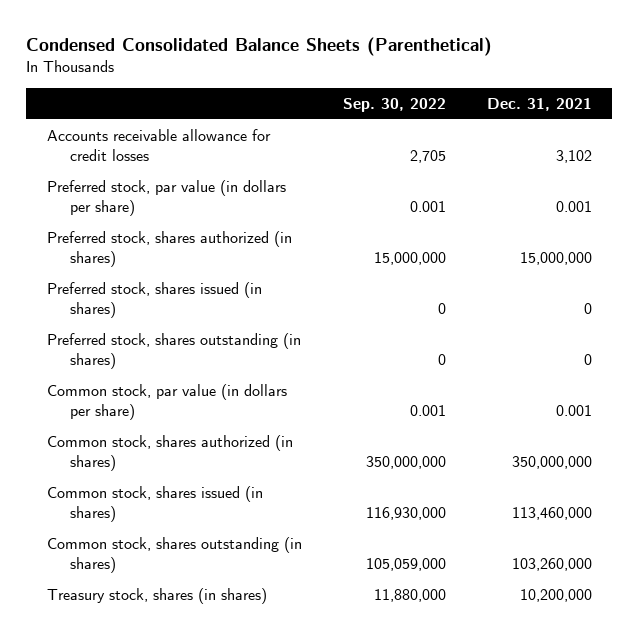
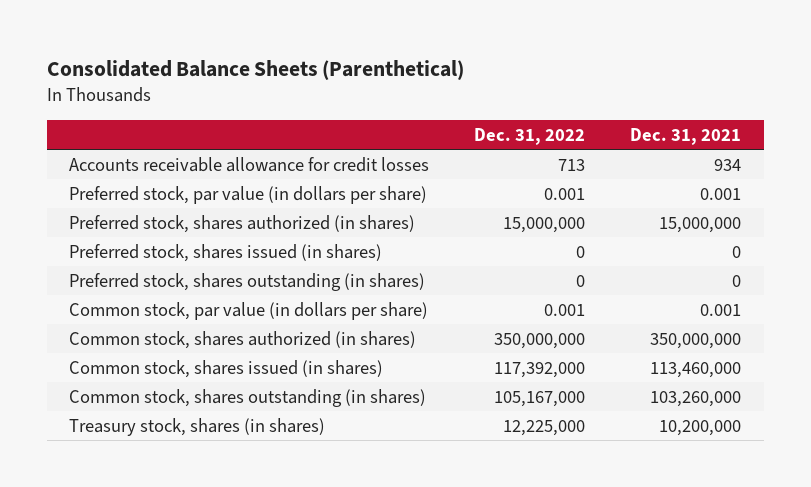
[26,36,493,56] Condensed Consolidated Balance Sheets (Parenthetical) -> [46,59,464,80] Consolidated Balance Sheets (Parenthetical)
[342,97,446,112] Sep. 30, 2022 -> none
none -> [474,127,586,145] Dec. 31, 2022
[555,149,592,163] 3,102 -> [714,158,742,171] 934

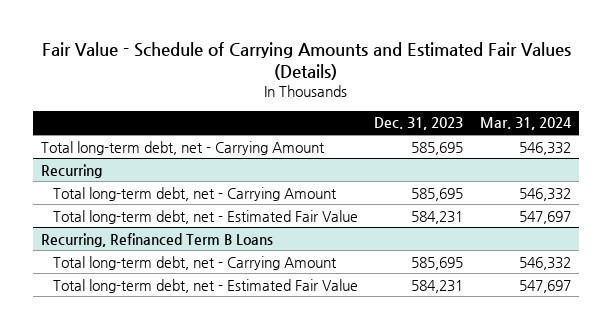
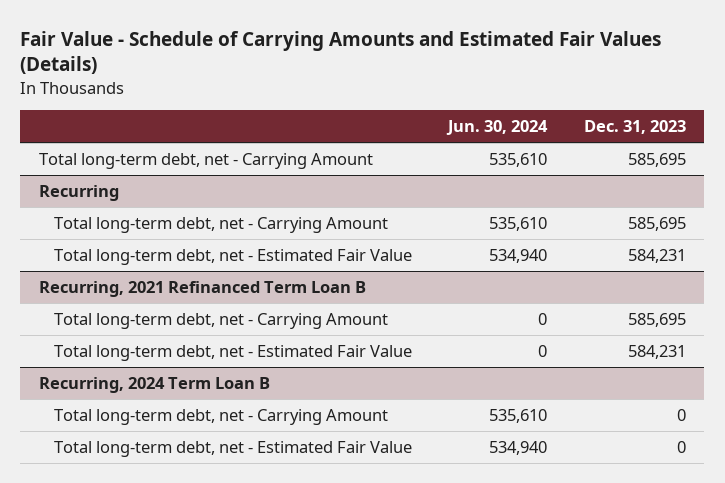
[480,117,573,131] Mar. 31, 2024 -> none
none -> [446,120,549,136] Jun. 30, 2024
[41,232,274,247] Recurring, Refinanced Term B Loans -> [38,280,366,297] Recurring, 2021 Refinanced Term Loan B
none -> [38,376,270,393] Recurring, 2024 Term Loan B
none -> [53,408,388,425] Total long-term debt, net - Carrying Amount
none -> [53,440,412,457] Total long-term debt, net - Estimated Fair Value

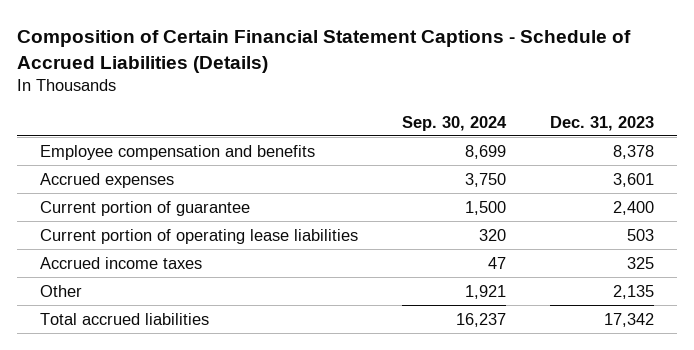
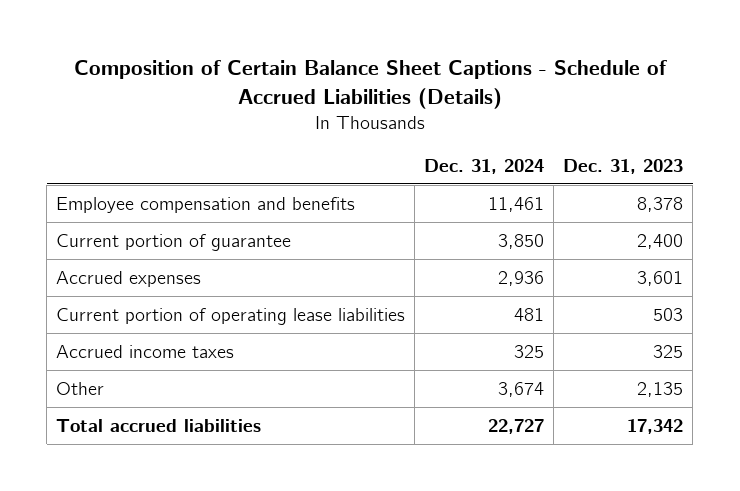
[17,30,632,73] Composition of Certain Financial Statement Captions - Schedule of Accrued Liabilities (Details) -> [73,60,667,109] Composition of Certain Balance Sheet Captions - Schedule of Accrued Liabilities (Details)
[402,115,508,131] Sep. 30, 2024 -> none
none -> [424,158,545,174] Dec. 31, 2024
[39,172,174,188] Accrued expenses -> [56,270,202,287] Accrued expenses

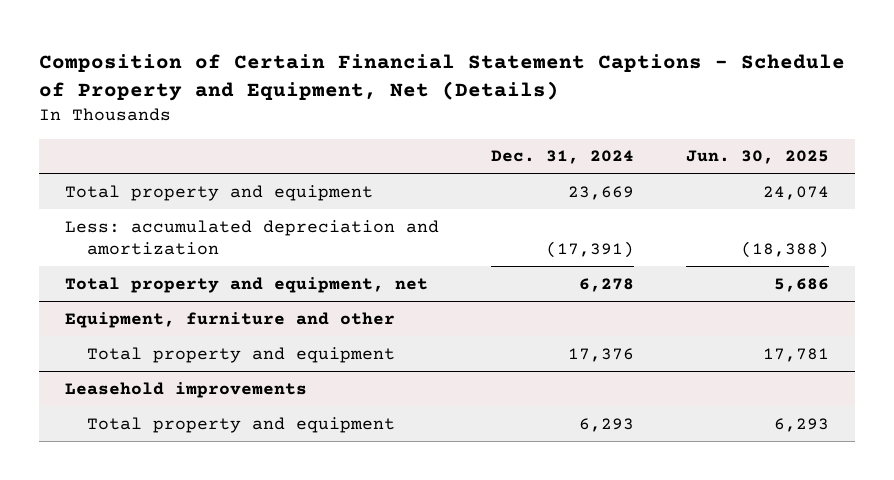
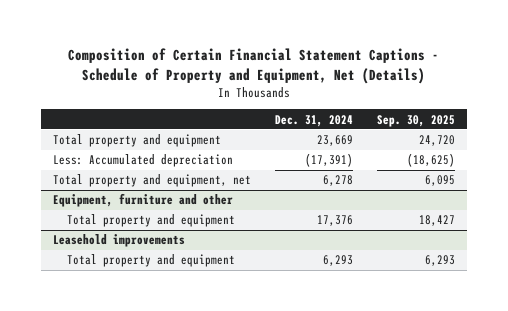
[685,150,829,165] Jun. 30, 2025 -> none
none -> [376,114,455,127] Sep. 30, 2025
[65,219,440,256] Less: accumulated depreciation and amortization -> [52,154,233,168] Less: Accumulated depreciation

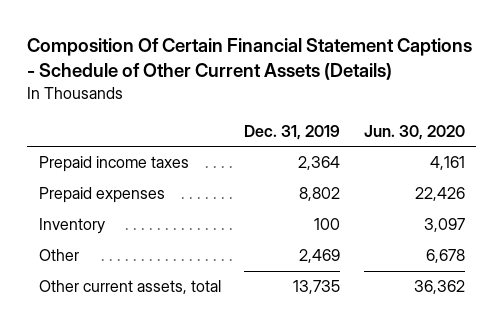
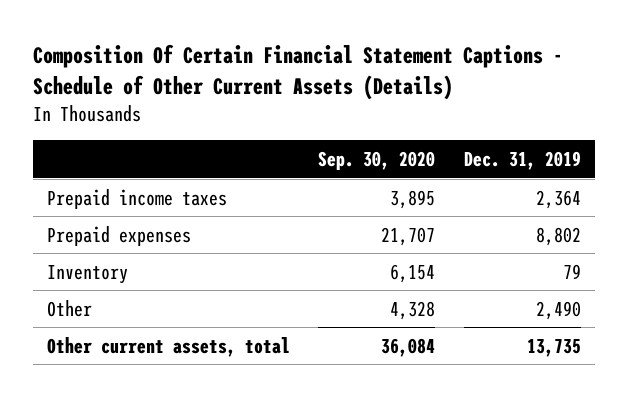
[363,124,465,140] Jun. 30, 2020 -> none
none -> [318,151,436,171] Sep. 30, 2020
[314,218,341,231] 100 -> [562,263,581,279] 79
[299,249,341,264] 2,469 -> [535,300,581,320] 2,490

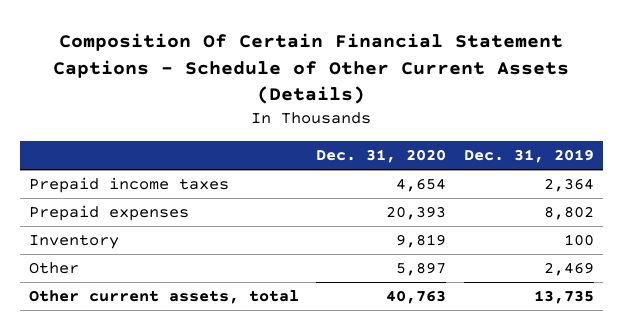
[318,151,436,171] Sep. 30, 2020 -> none
none -> [316,148,447,163] Dec. 31, 2020
[562,263,581,279] 79 -> [563,234,594,247] 100
[535,300,581,320] 2,490 -> [543,262,594,277] 2,469

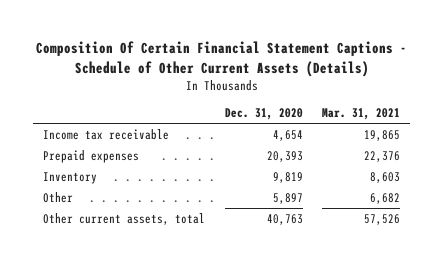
[463,148,594,163] Dec. 31, 2019 -> none
none -> [322,108,401,121] Mar. 31, 2021
[29,177,230,194] Prepaid income taxes -> [43,128,170,140] Income tax receivable

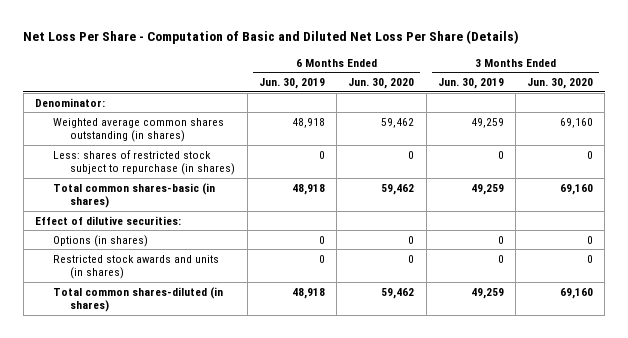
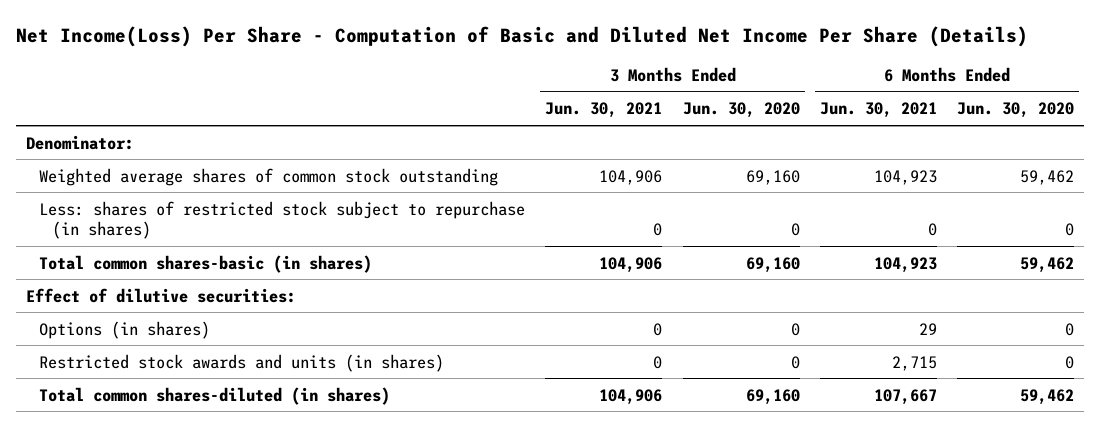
[23,30,520,45] Net Loss Per Share - Computation of Basic and Diluted Net Loss Per Share (Details) -> [16,25,1029,47] Net Income(Loss) Per Share - Computation of Basic and Diluted Net Income Per Share (Details)
[258,78,325,90] Jun. 30, 2019 -> none
[437,78,504,90] Jun. 30, 2019 -> none
none -> [545,102,663,119] Jun. 30, 2021
none -> [819,102,937,119] Jun. 30, 2021
[52,117,224,143] Weighted average common shares outstanding (in shares) -> [39,167,499,186] Weighted average shares of common stock outstanding

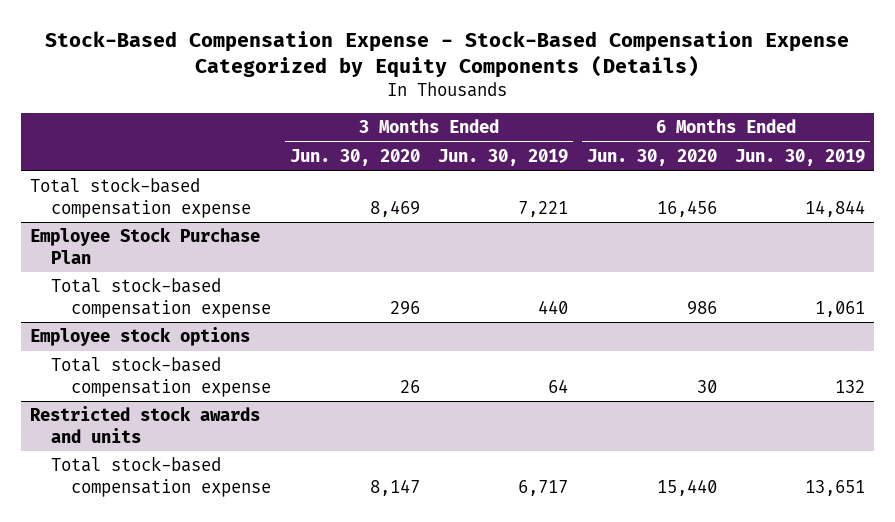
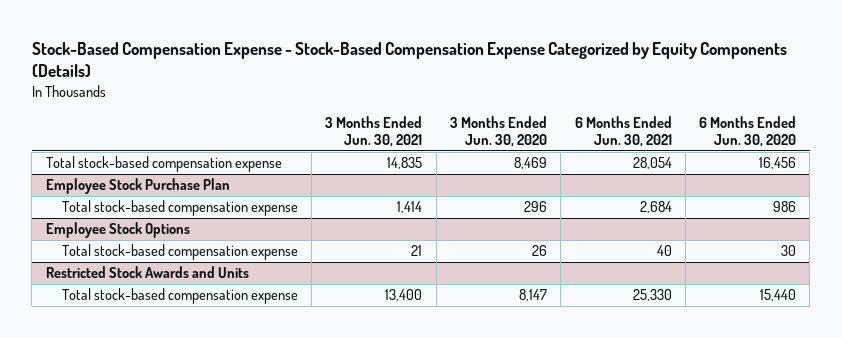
[438,149,569,167] Jun. 30, 2019 -> none
[735,149,866,167] Jun. 30, 2019 -> none
none -> [325,116,423,148] 3 Months Ended Jun. 30, 2021
none -> [574,116,672,148] 6 Months Ended Jun. 30, 2021
[29,327,250,347] Employee stock options -> [45,222,190,239] Employee Stock Options
[29,406,260,443] Restricted stock awards and units -> [45,266,249,279] Restricted Stock Awards and Units

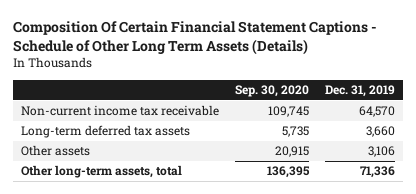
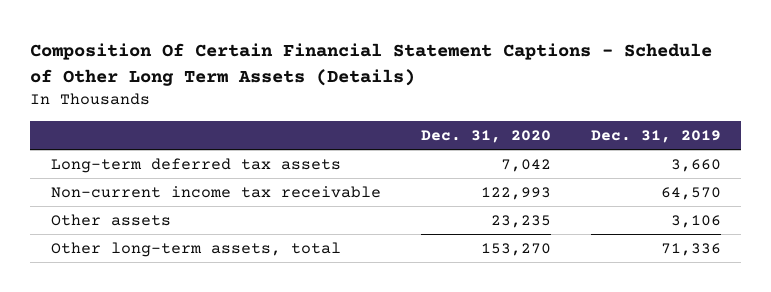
[235,85,310,98] Sep. 30, 2020 -> none
none -> [420,129,551,143] Dec. 31, 2020
[21,105,220,117] Non-current income tax receivable -> [50,185,381,198] Non-current income tax receivable

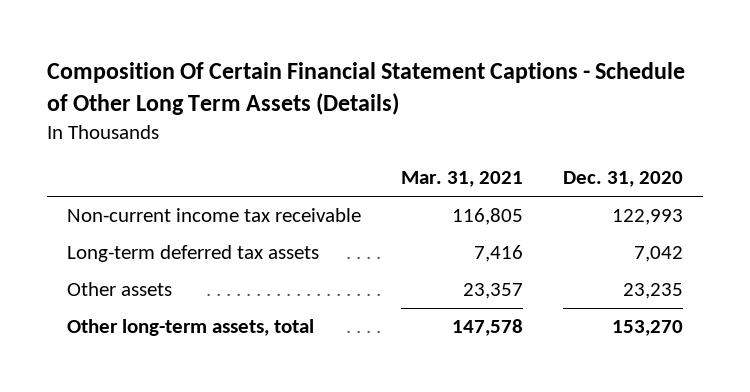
[590,129,721,143] Dec. 31, 2019 -> none
none -> [401,171,524,188] Mar. 31, 2021
[50,157,341,173] Long-term deferred tax assets -> [67,245,320,263] Long-term deferred tax assets

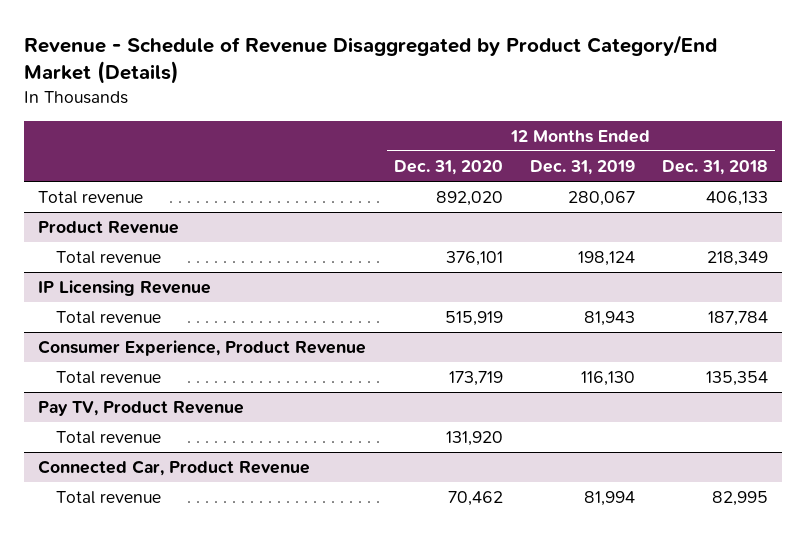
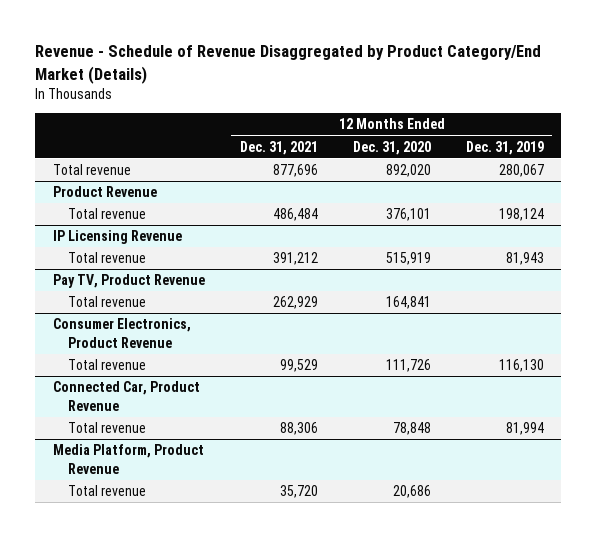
[662,159,769,175] Dec. 31, 2018 -> none
none -> [239,140,318,155] Dec. 31, 2021
[38,340,367,357] Consumer Experience, Product Revenue -> none
[56,371,162,385] Total revenue -> none
[445,431,503,447] 131,920 -> [385,296,431,310] 164,841
none -> [52,318,191,348] Consumer Electronics, Product Revenue
none -> [67,359,146,371] Total revenue
[447,491,503,507] 70,462 -> [392,422,431,436] 78,848
none -> [52,444,204,474] Media Platform, Product Revenue
none -> [67,485,146,497] Total revenue

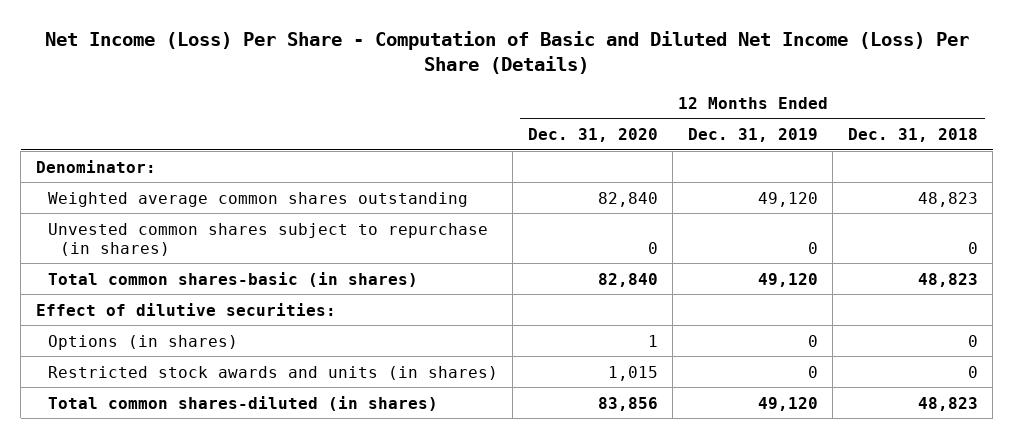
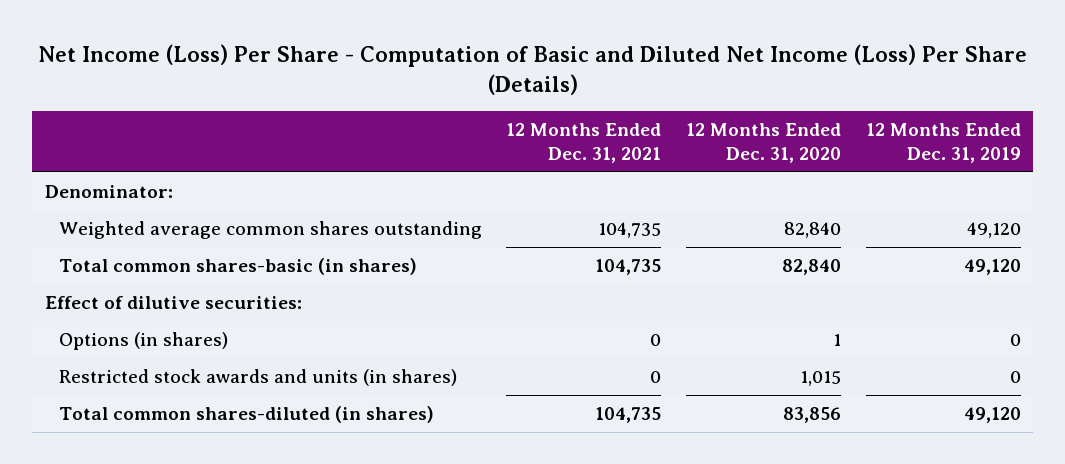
[847,127,978,142] Dec. 31, 2018 -> none
none -> [506,123,662,163] 12 Months Ended Dec. 31, 2021
[47,222,488,256] Unvested common shares subject to repurchase (in shares) -> none

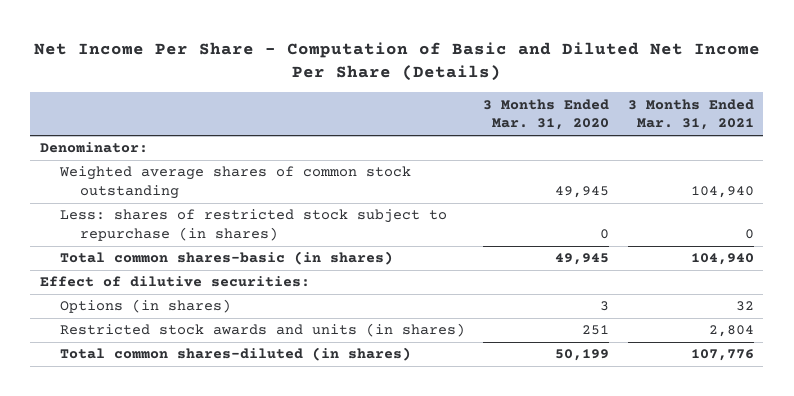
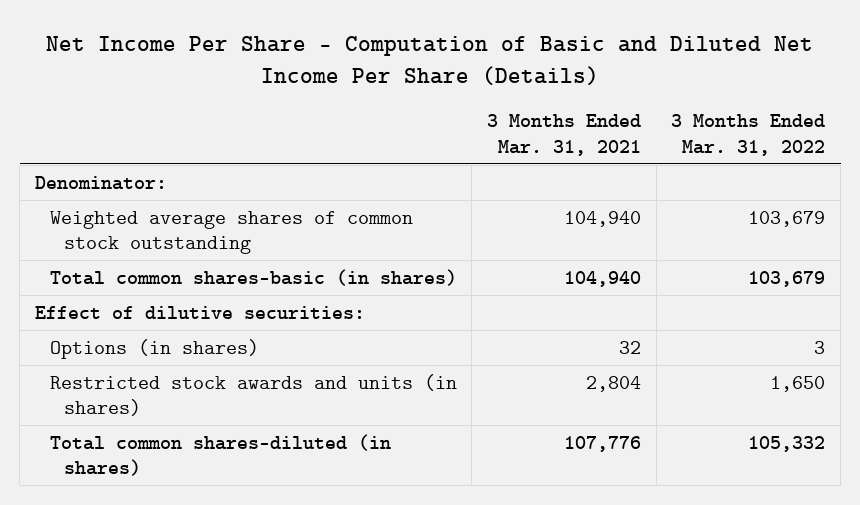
[483,98,610,131] 3 Months Ended Mar. 31, 2020 -> none
none -> [671,113,826,156] 3 Months Ended Mar. 31, 2022
[59,209,447,242] Less: shares of restricted stock subject to repurchase (in shares) -> none

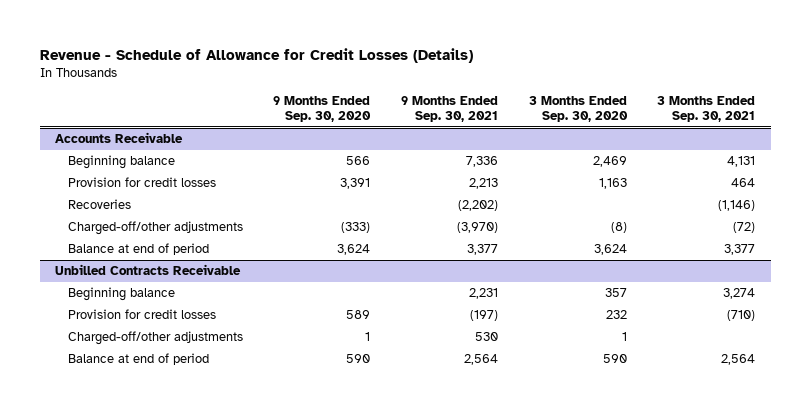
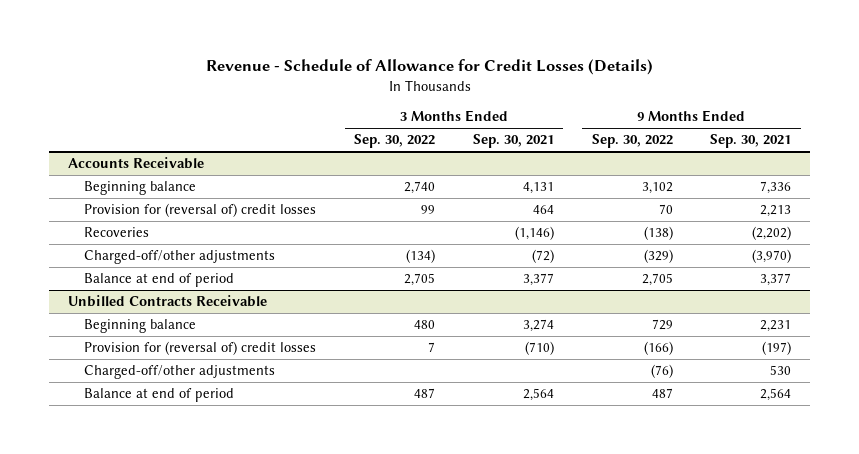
[273,95,372,123] 9 Months Ended Sep. 30, 2020 -> none
[528,95,628,123] 3 Months Ended Sep. 30, 2020 -> none
none -> [353,134,435,149] Sep. 30, 2022
none -> [591,134,673,149] Sep. 30, 2022
[67,177,216,188] Provision for credit losses -> [84,203,317,218] Provision for (reversal of) credit losses
[67,309,216,320] Provision for credit losses -> [84,341,317,356] Provision for (reversal of) credit losses

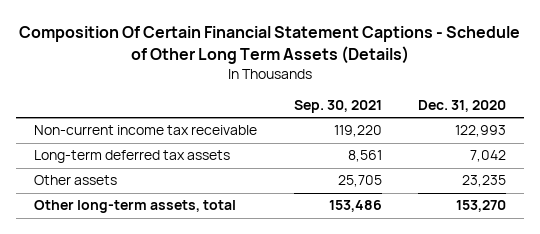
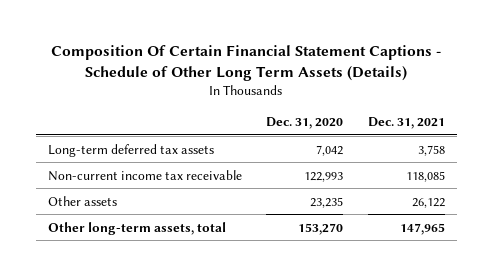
[293,100,382,114] Sep. 30, 2021 -> none
none -> [367,116,445,129] Dec. 31, 2021
[34,125,258,136] Non-current income tax receivable -> [47,169,242,181] Non-current income tax receivable

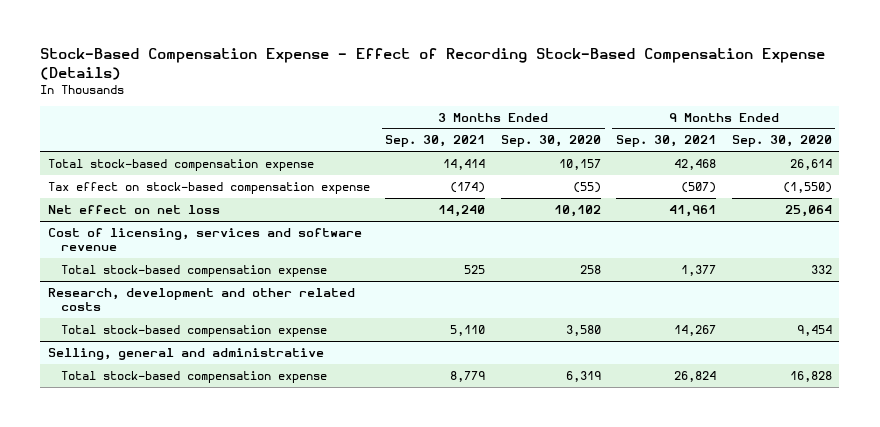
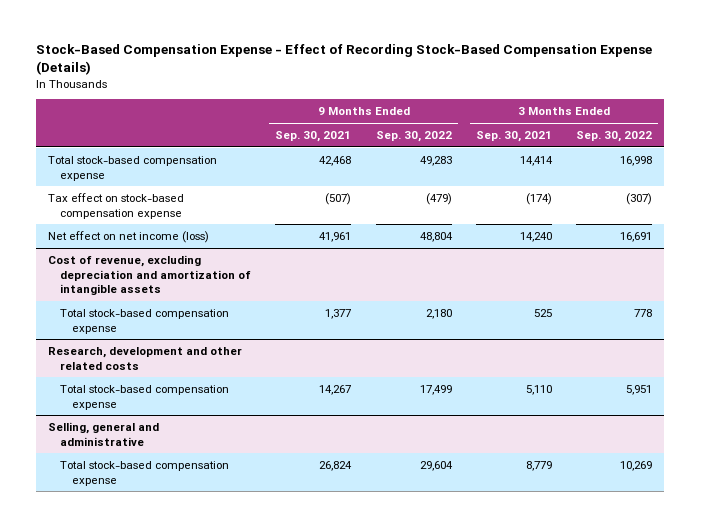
[500,135,601,148] Sep. 30, 2020 -> none
[731,135,832,148] Sep. 30, 2020 -> none
none -> [375,130,452,142] Sep. 30, 2022
none -> [576,130,653,142] Sep. 30, 2022
[48,227,363,252] Cost of licensing, services and software revenue -> none
[48,204,221,214] Net effect on net loss -> [48,230,210,243] Net effect on net income (loss)
none -> [48,254,252,296] Cost of revenue, excluding depreciation and amortization of intangible assets

